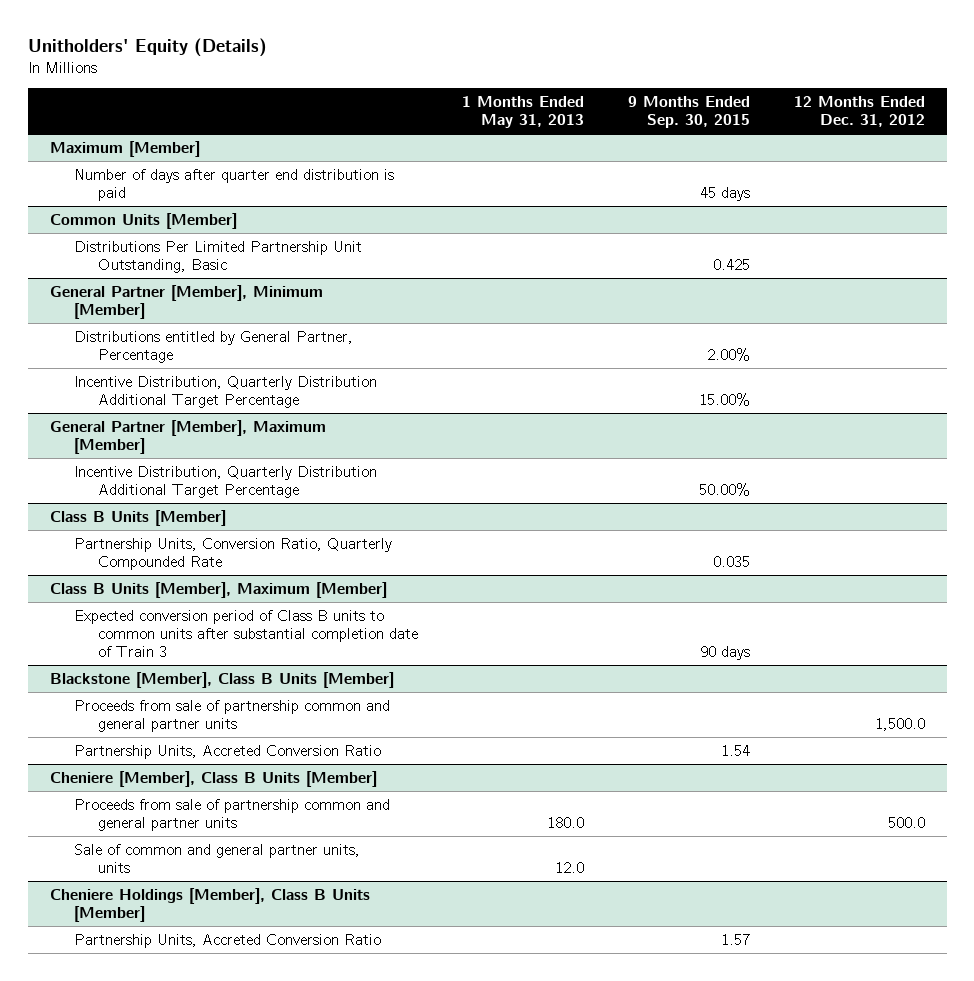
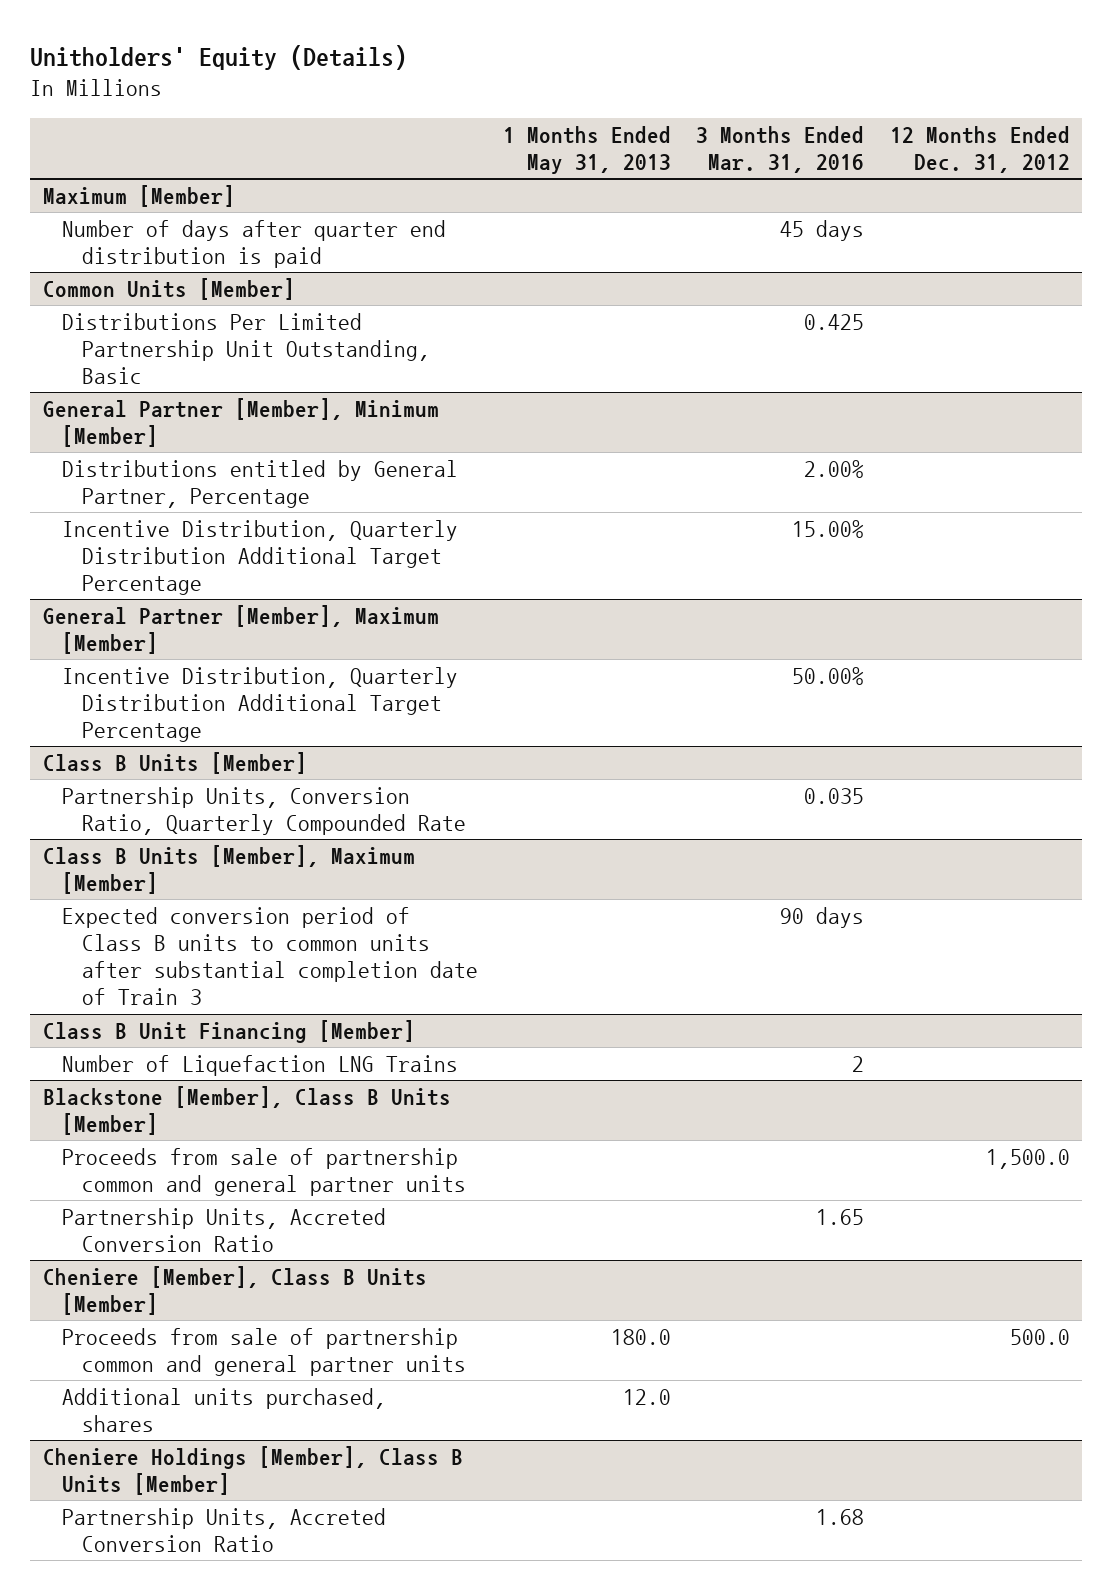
[627,96,750,129] 9 Months Ended Sep. 30, 2015 -> none
none -> [696,125,865,173] 3 Months Ended Mar. 31, 2016
none -> [42,1019,415,1043] Class B Unit Financing [Member]
none -> [62,1054,459,1076] Number of Liquefaction LNG Trains
[73,843,360,873] Sale of common and general partner units, units -> [62,1387,387,1432] Additional units purchased, shares

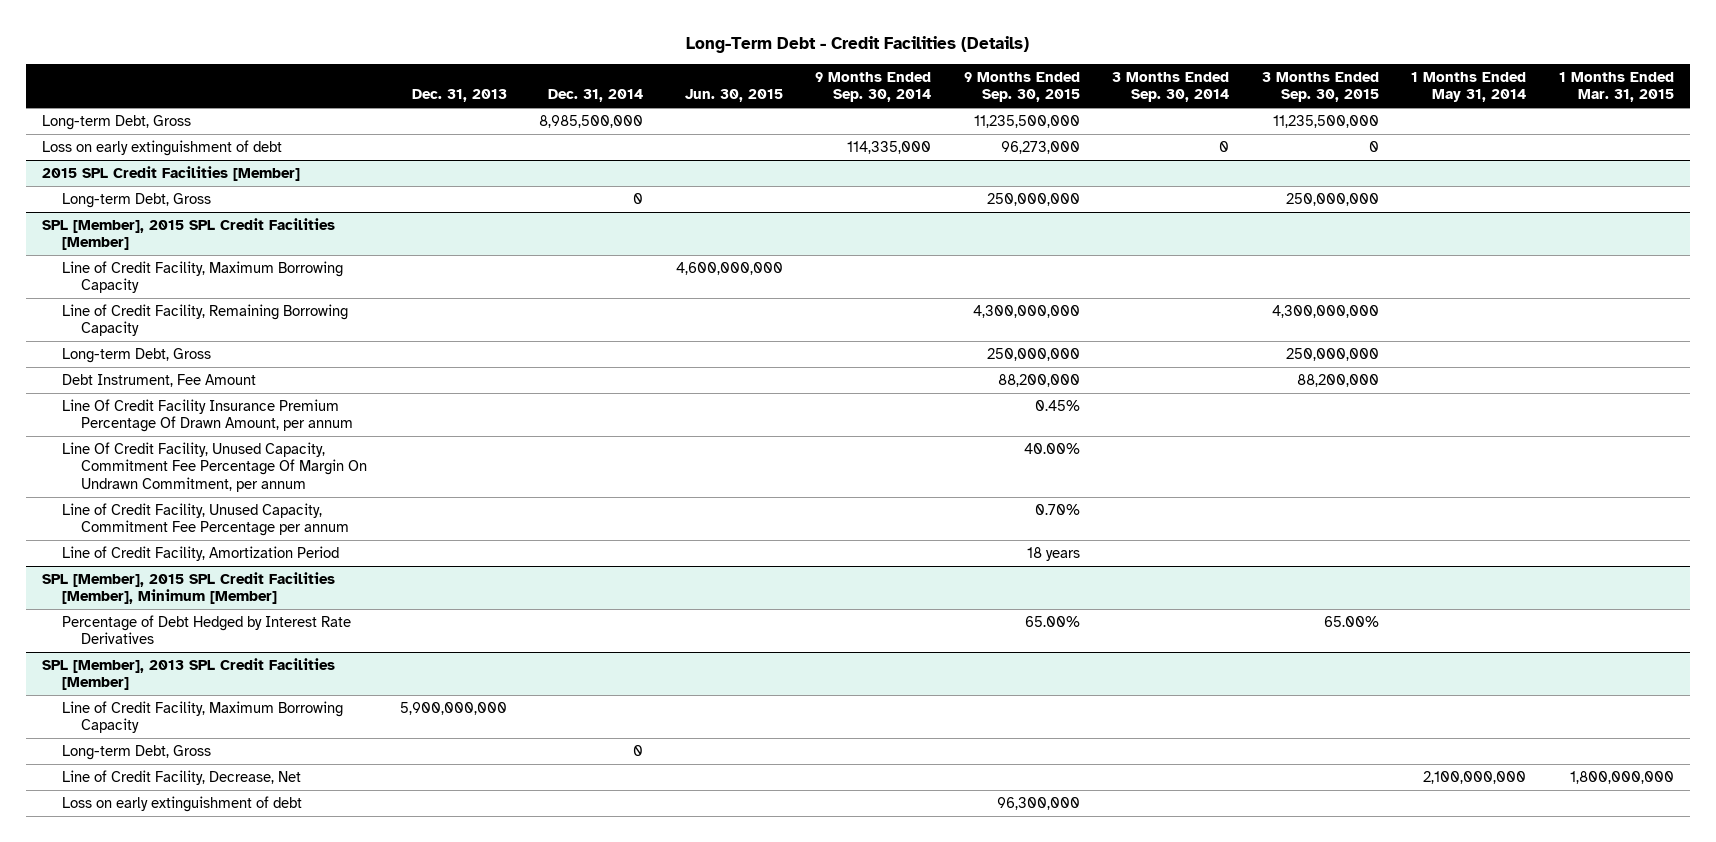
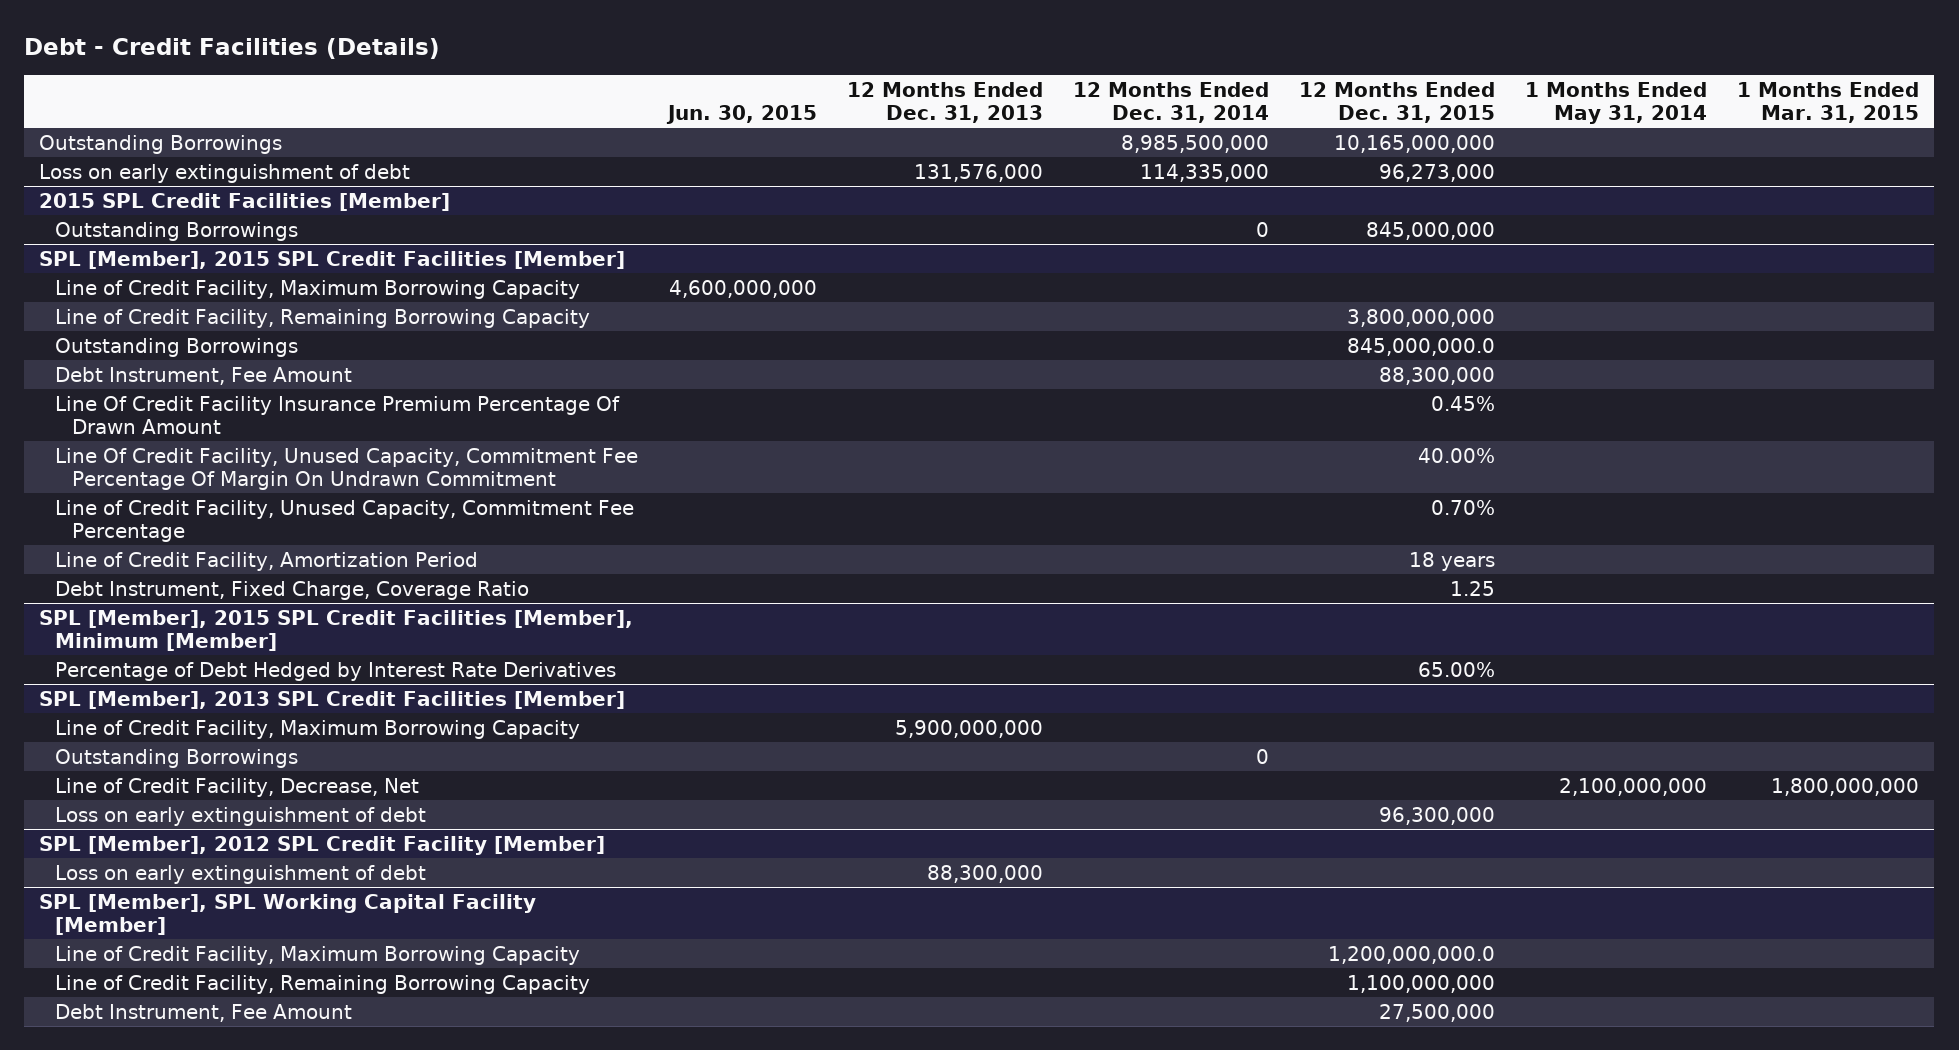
[685,35,1029,53] Long-Term Debt - Credit Facilities (Details) -> [24,38,441,60] Debt - Credit Facilities (Details)
[411,89,507,103] Dec. 31, 2013 -> none
[548,89,644,103] Dec. 31, 2014 -> none
[815,71,932,103] 9 Months Ended Sep. 30, 2014 -> none
[963,71,1080,103] 9 Months Ended Sep. 30, 2015 -> none
[1112,71,1230,103] 3 Months Ended Sep. 30, 2014 -> none
[1261,71,1379,103] 3 Months Ended Sep. 30, 2015 -> none
none -> [847,81,1044,123] 12 Months Ended Dec. 31, 2013
none -> [1073,81,1270,123] 12 Months Ended Dec. 31, 2014
none -> [1299,81,1496,123] 12 Months Ended Dec. 31, 2015
[42,115,192,131] Long-term Debt, Gross -> [39,134,283,154] Outstanding Borrowings
[61,193,211,209] Long-term Debt, Gross -> [55,221,299,241] Outstanding Borrowings
[61,348,211,364] Long-term Debt, Gross -> [55,337,299,357] Outstanding Borrowings
[61,399,354,433] Line Of Credit Facility Insurance Premium Percentage Of Drawn Amount, per annum -> [55,395,621,435] Line Of Credit Facility Insurance Premium Percentage Of Drawn Amount
[61,442,368,492] Line Of Credit Facility, Unused Capacity, Commitment Fee Percentage Of Margin On Undrawn Commitment, per annum -> [55,447,639,491] Line Of Credit Facility, Unused Capacity, Commitment Fee Percentage Of Margin On Undrawn Commitment
[61,503,350,537] Line of Credit Facility, Unused Capacity, Commitment Fee Percentage per annum -> [55,499,635,543] Line of Credit Facility, Unused Capacity, Commitment Fee Percentage
none -> [55,580,530,600] Debt Instrument, Fixed Charge, Coverage Ratio
[61,745,211,761] Long-term Debt, Gross -> [55,748,299,768] Outstanding Borrowings
none -> [39,835,606,855] SPL [Member], 2012 SPL Credit Facility [Member]
none -> [55,864,427,884] Loss on early extinguishment of debt
none -> [39,893,537,936] SPL [Member], SPL Working Capital Facility [Member]
none -> [55,945,581,965] Line of Credit Facility, Maximum Borrowing Capacity
none -> [55,974,591,994] Line of Credit Facility, Remaining Borrowing Capacity
none -> [55,1003,353,1022] Debt Instrument, Fee Amount

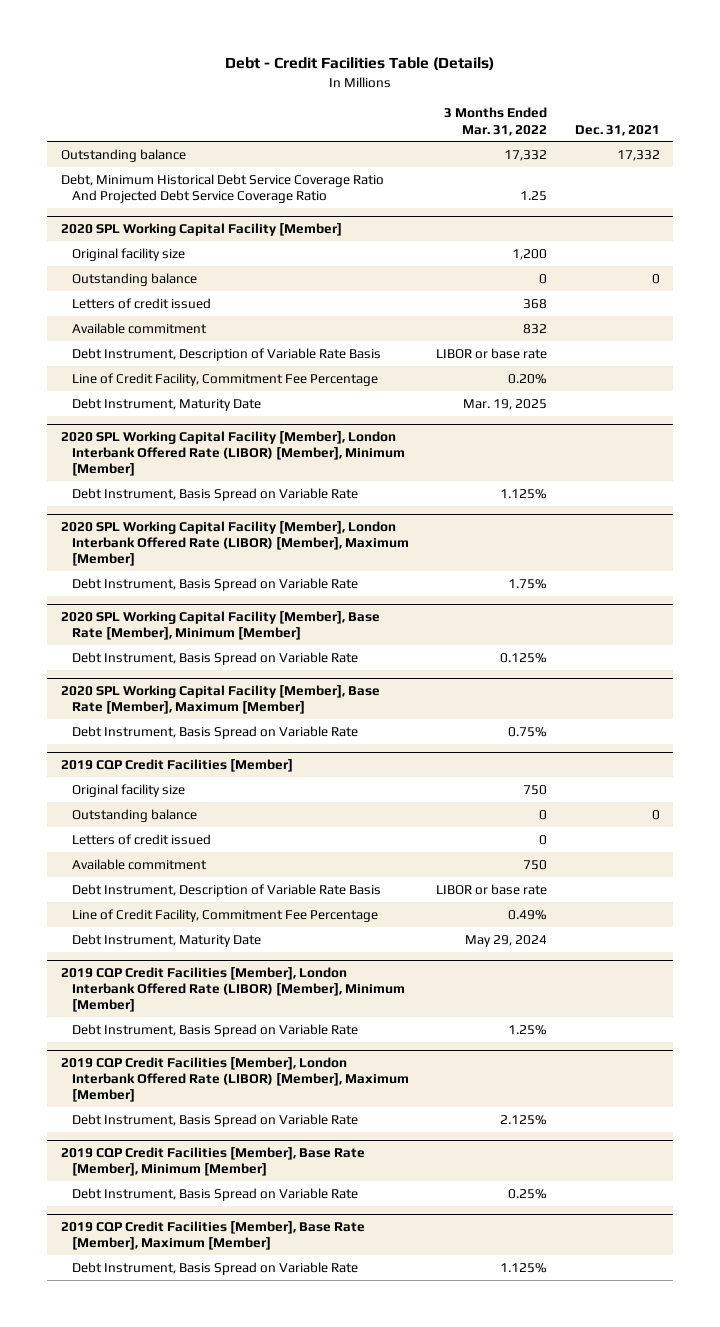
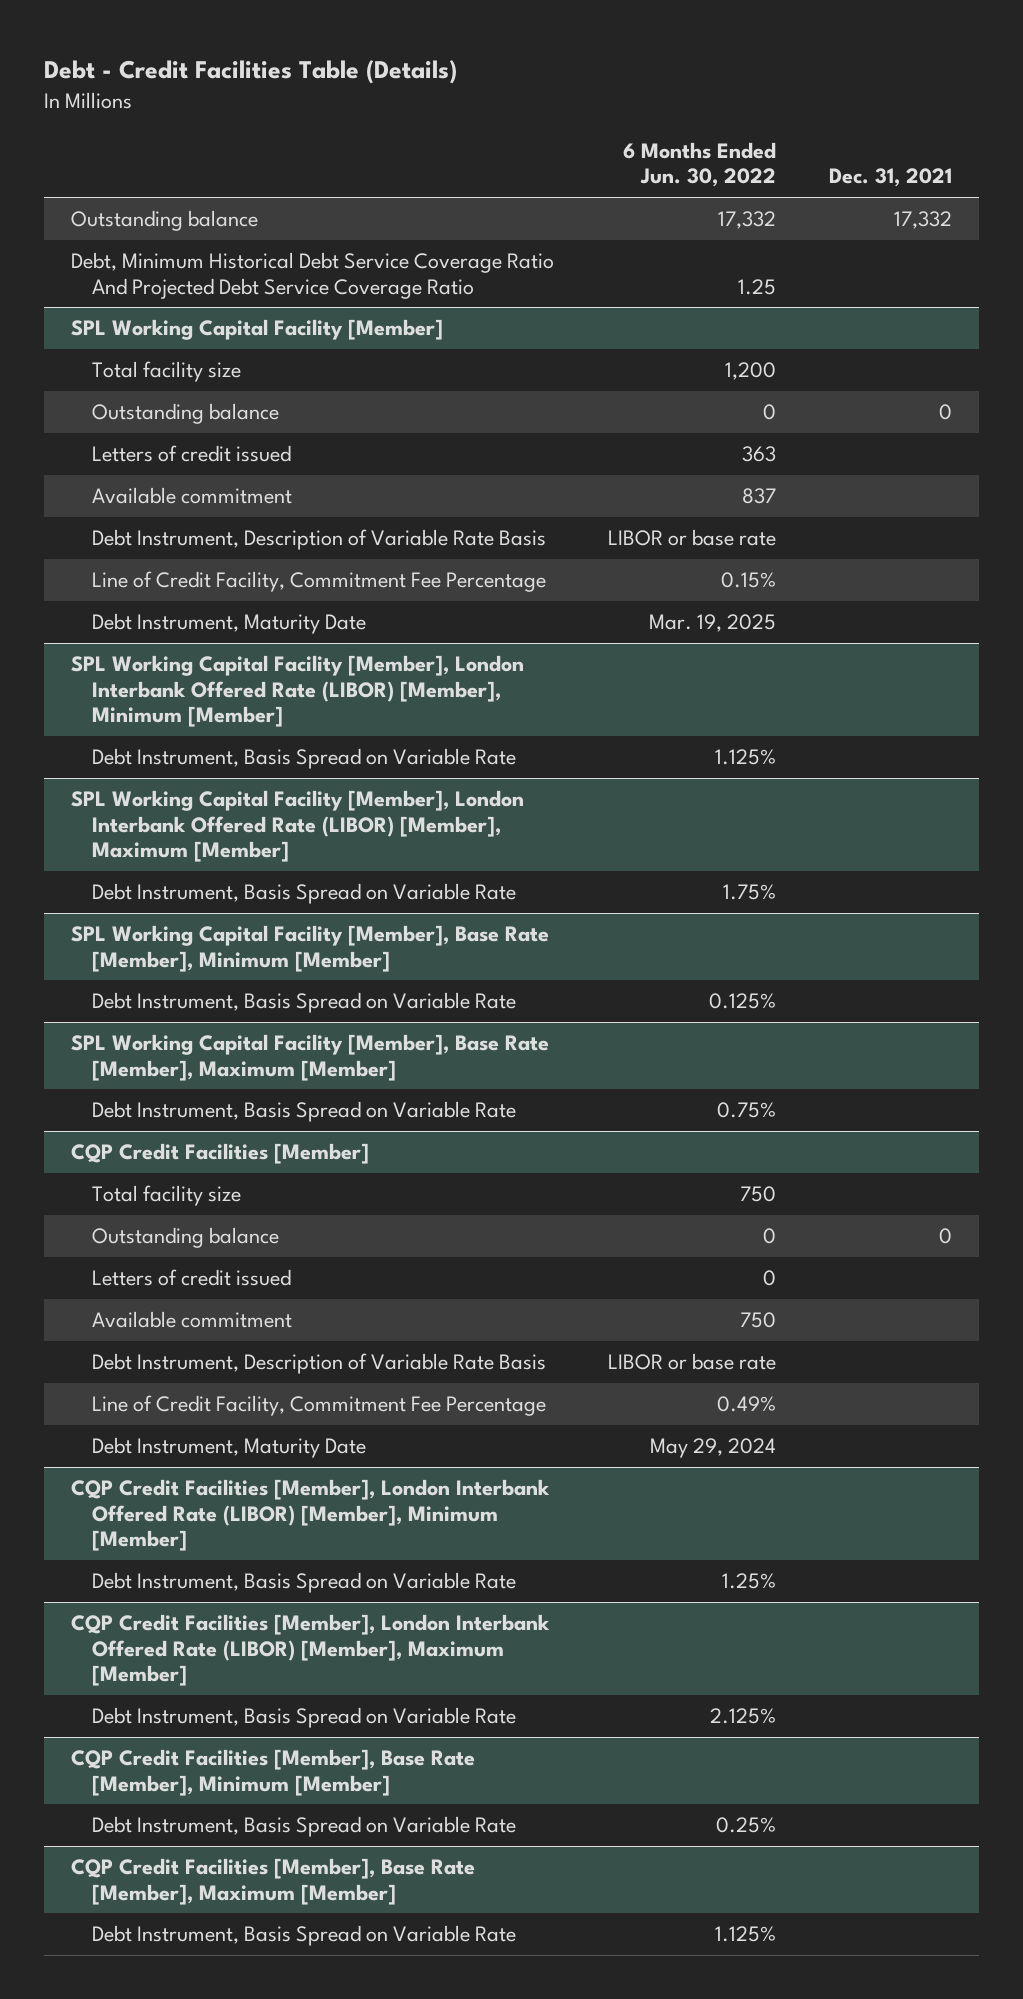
[444,107,548,136] 3 Months Ended Mar. 31, 2022 -> none
none -> [622,141,776,188] 6 Months Ended Jun. 30, 2022
[60,222,342,236] 2020 SPL Working Capital Facility [Member] -> [70,319,443,341] SPL Working Capital Facility [Member]
[71,247,185,261] Original facility size -> [92,361,242,383] Total facility size
[60,430,405,477] 2020 SPL Working Capital Facility [Member], London Interbank Offered Rate (LIBOR) [Member], Minimum [Member] -> [70,655,524,728] SPL Working Capital Facility [Member], London Interbank Offered Rate (LIBOR) [Member], Minimum [Member]
[60,520,409,567] 2020 SPL Working Capital Facility [Member], London Interbank Offered Rate (LIBOR) [Member], Maximum [Member] -> [70,790,524,863] SPL Working Capital Facility [Member], London Interbank Offered Rate (LIBOR) [Member], Maximum [Member]
[60,610,380,640] 2020 SPL Working Capital Facility [Member], Base Rate [Member], Minimum [Member] -> [70,925,549,972] SPL Working Capital Facility [Member], Base Rate [Member], Minimum [Member]
[60,684,380,714] 2020 SPL Working Capital Facility [Member], Base Rate [Member], Maximum [Member] -> [70,1034,549,1081] SPL Working Capital Facility [Member], Base Rate [Member], Maximum [Member]
[60,758,293,772] 2019 CQP Credit Facilities [Member] -> [70,1143,369,1165] CQP Credit Facilities [Member]
[71,783,185,797] Original facility size -> [92,1185,242,1207] Total facility size
[60,966,405,1013] 2019 CQP Credit Facilities [Member], London Interbank Offered Rate (LIBOR) [Member], Minimum [Member] -> [70,1479,550,1552] CQP Credit Facilities [Member], London Interbank Offered Rate (LIBOR) [Member], Minimum [Member]
[60,1056,409,1103] 2019 CQP Credit Facilities [Member], London Interbank Offered Rate (LIBOR) [Member], Maximum [Member] -> [70,1614,550,1687] CQP Credit Facilities [Member], London Interbank Offered Rate (LIBOR) [Member], Maximum [Member]
[60,1146,365,1176] 2019 CQP Credit Facilities [Member], Base Rate [Member], Minimum [Member] -> [70,1749,475,1796] CQP Credit Facilities [Member], Base Rate [Member], Minimum [Member]
[60,1220,365,1250] 2019 CQP Credit Facilities [Member], Base Rate [Member], Maximum [Member] -> [70,1858,475,1905] CQP Credit Facilities [Member], Base Rate [Member], Maximum [Member]

